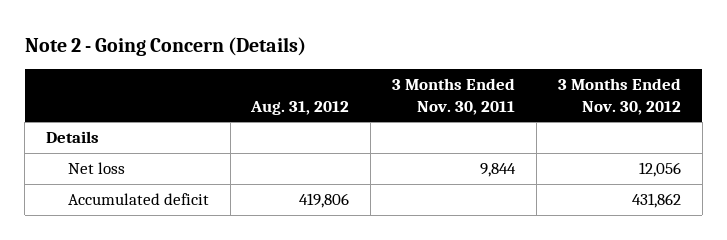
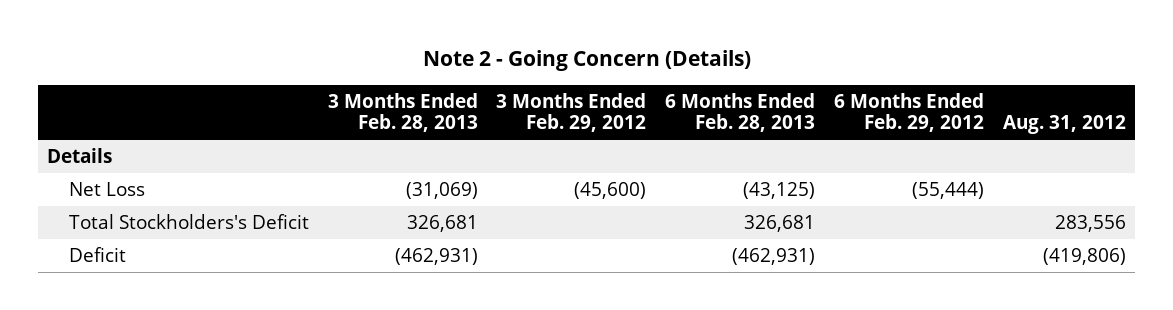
[392,78,516,115] 3 Months Ended Nov. 30, 2011 -> none
[557,78,681,115] 3 Months Ended Nov. 30, 2012 -> none
none -> [327,92,478,133] 3 Months Ended Feb. 28, 2013
none -> [496,92,647,133] 3 Months Ended Feb. 29, 2012
none -> [665,92,816,133] 6 Months Ended Feb. 28, 2013
none -> [834,92,985,133] 6 Months Ended Feb. 29, 2012
[67,162,125,175] Net loss -> [68,181,145,196] Net Loss
none -> [68,213,309,229] Total Stockholders's Deficit
[67,193,209,206] Accumulated deficit -> [68,246,126,262] Deficit
[299,193,350,209] 419,806 -> [1042,247,1126,265] (419,806)

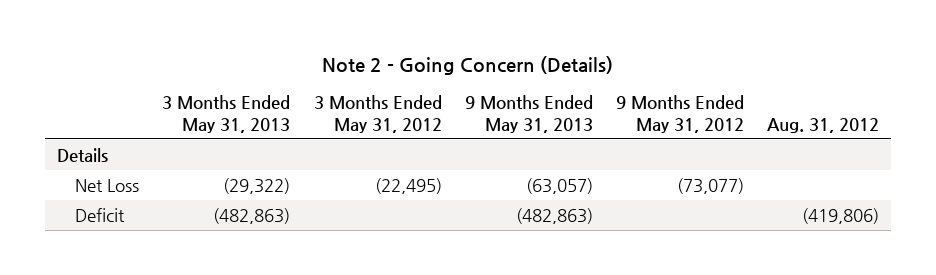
[327,92,478,133] 3 Months Ended Feb. 28, 2013 -> none
[496,92,647,133] 3 Months Ended Feb. 29, 2012 -> none
[665,92,816,133] 6 Months Ended Feb. 28, 2013 -> none
[834,92,985,133] 6 Months Ended Feb. 29, 2012 -> none
none -> [162,95,291,133] 3 Months Ended May 31, 2013
none -> [313,95,442,133] 3 Months Ended May 31, 2012
none -> [464,95,593,133] 9 Months Ended May 31, 2013
none -> [616,95,745,133] 9 Months Ended May 31, 2012
[68,213,309,229] Total Stockholders's Deficit -> none

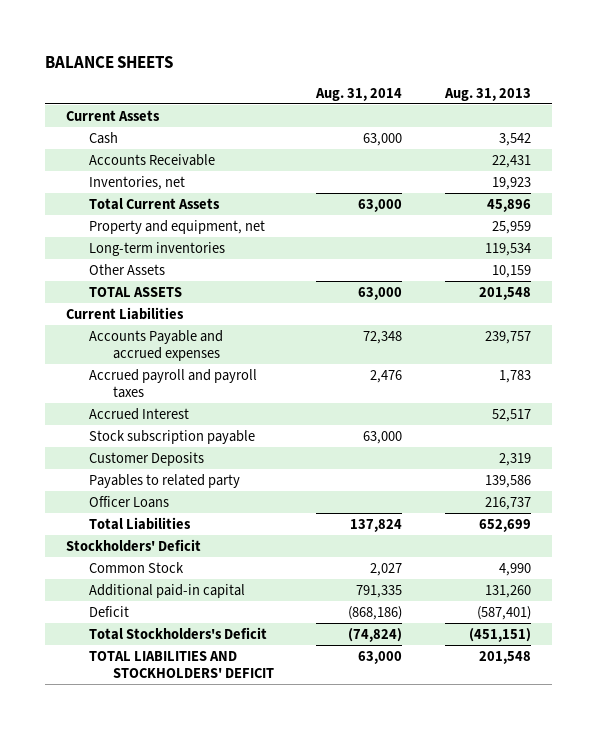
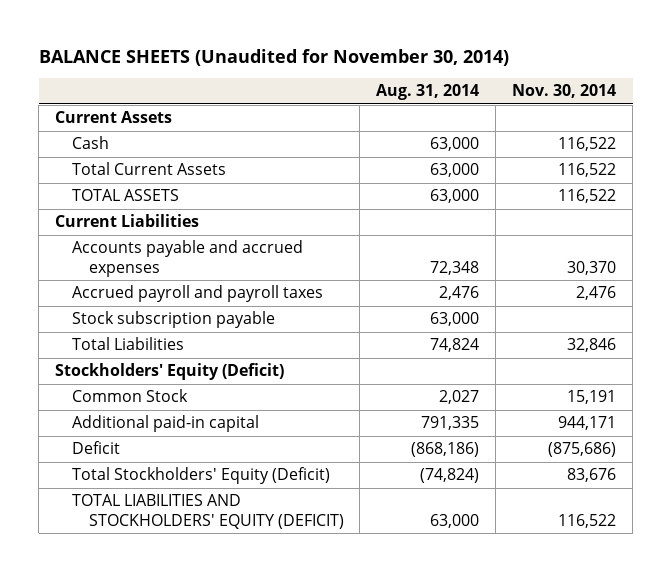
[44,55,173,68] BALANCE SHEETS -> [38,48,509,66] BALANCE SHEETS (Unaudited for November 30, 2014)
[443,87,531,101] Aug. 31, 2013 -> none
none -> [512,84,617,99] Nov. 30, 2014
[89,153,216,166] Accounts Receivable -> none
[89,175,186,190] Inventories, net -> none
[89,219,266,234] Property and equipment, net -> none
[89,241,226,256] Long-term inventories -> none
[89,263,166,275] Other Assets -> none
[89,329,224,361] Accounts Payable and accrued expenses -> [71,240,303,277] Accounts payable and accrued expenses
[89,407,190,420] Accrued Interest -> none
[89,451,205,466] Customer Deposits -> none
[89,473,241,488] Payables to related party -> none
[89,495,170,508] Officer Loans -> none
[350,518,403,532] 137,824 -> [430,338,480,353] 74,824
[66,538,202,552] Stockholders' Deficit -> [55,363,285,381] Stockholders' Equity (Deficit)
[89,626,268,640] Total Stockholders's Deficit -> [71,467,330,485] Total Stockholders' Equity (Deficit)
[89,650,274,678] TOTAL LIABILITIES AND STOCKHOLDERS' DEFICIT -> [71,494,344,529] TOTAL LIABILITIES AND STOCKHOLDERS' EQUITY (DEFICIT)

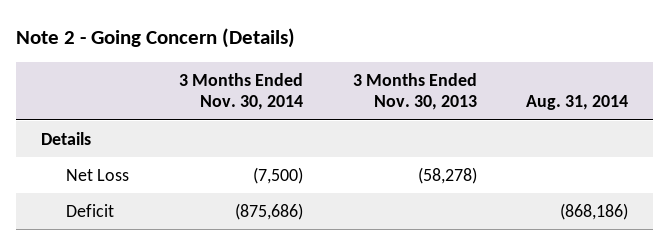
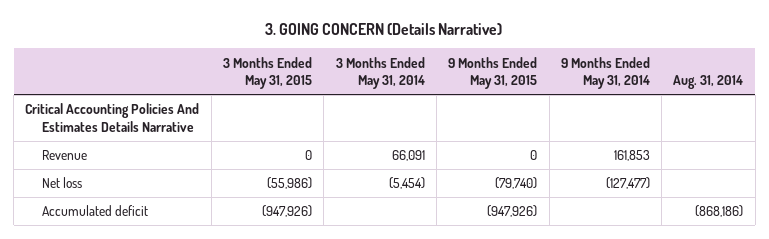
[15,27,295,48] Note 2 - Going Concern (Details) -> [265,22,503,35] 3. GOING CONCERN (Details Narrative)
[178,72,303,111] 3 Months Ended Nov. 30, 2014 -> none
[352,72,477,111] 3 Months Ended Nov. 30, 2013 -> none
none -> [222,56,312,90] 3 Months Ended May 31, 2015
none -> [335,56,425,90] 3 Months Ended May 31, 2014
none -> [448,56,538,90] 9 Months Ended May 31, 2015
none -> [560,56,650,90] 9 Months Ended May 31, 2014
[40,131,91,145] Details -> none
none -> [25,103,200,132] Critical Accounting Policies And Estimates Details Narrative
none -> [41,150,87,161] Revenue
[66,168,130,181] Net Loss -> [41,177,82,189] Net loss
[66,203,115,217] Deficit -> [41,205,148,217] Accumulated deficit

